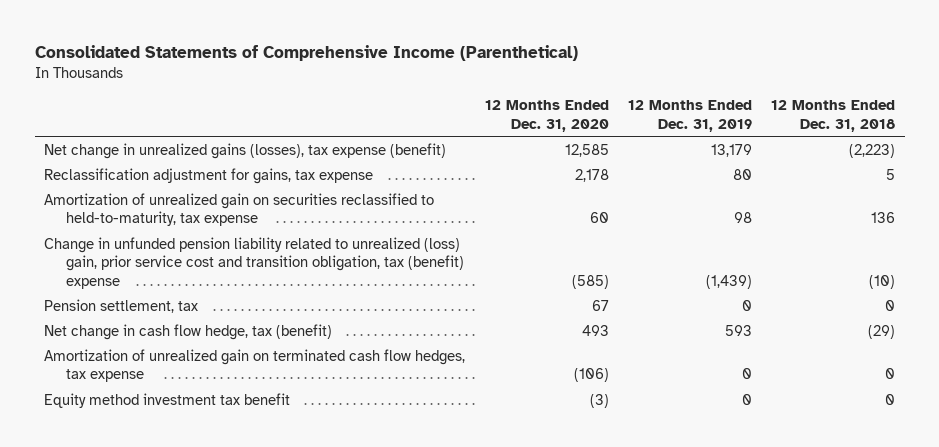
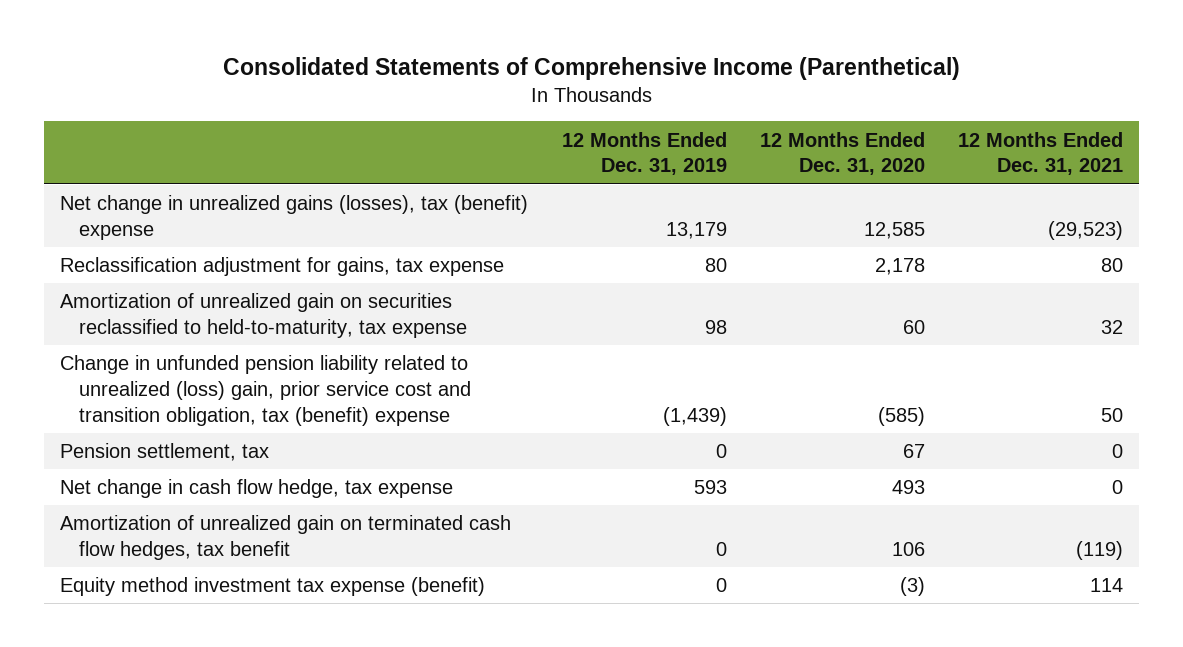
[770,100,895,132] 12 Months Ended Dec. 31, 2018 -> none
none -> [957,131,1123,176] 12 Months Ended Dec. 31, 2021
[44,142,447,159] Net change in unrealized gains (losses), tax expense (benefit) -> [60,195,529,240] Net change in unrealized gains (losses), tax (benefit) expense
[44,323,333,340] Net change in cash flow hedge, tax (benefit) -> [60,479,454,499] Net change in cash flow hedge, tax expense
[44,348,466,383] Amortization of unrealized gain on terminated cash flow hedges, tax expense -> [60,515,512,560] Amortization of unrealized gain on terminated cash flow hedges, tax benefit
[573,368,609,383] (106) -> [891,541,925,556] 106
[44,392,291,408] Equity method investment tax benefit -> [60,577,486,597] Equity method investment tax expense (benefit)

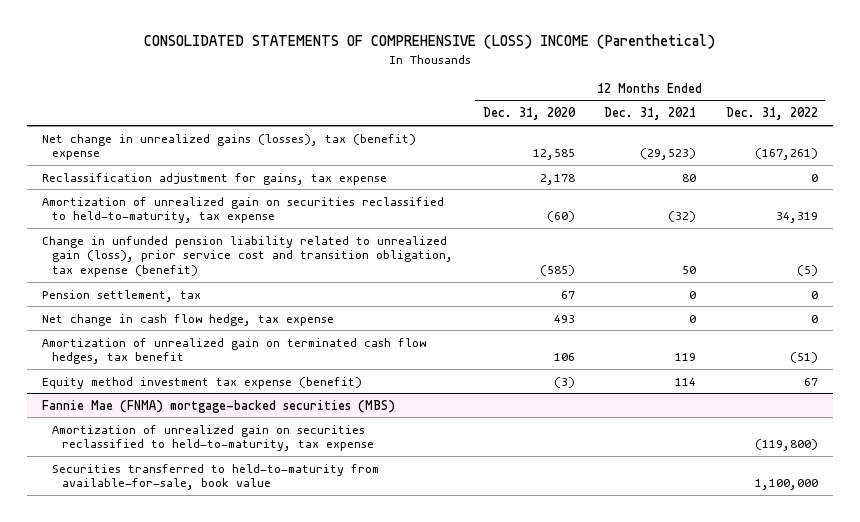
[222,56,960,80] Consolidated Statements of Comprehensive Income (Parenthetical) -> [143,34,715,50] CONSOLIDATED STATEMENTS OF COMPREHENSIVE (LOSS) INCOME (Parenthetical)
[561,131,727,176] 12 Months Ended Dec. 31, 2019 -> none
none -> [726,107,819,121] Dec. 31, 2022
[902,319,925,334] 60 -> [546,211,575,223] (60)
[1100,319,1123,334] 32 -> [668,211,697,223] (32)
[60,355,471,426] Change in unfunded pension liability related to unrealized (loss) gain, prior service cost and transition obligation, tax (benefit) expense -> [41,235,454,277] Change in unfunded pension liability related to unrealized gain (loss), prior service cost and transition obligation, tax expense (benefit)
[1075,540,1123,560] (119) -> [675,353,697,362] 119
none -> [41,399,395,413] Fannie Mae (FNMA) mortgage-backed securities (MBS)
none -> [52,424,375,452] Amortization of unrealized gain on securities reclassified to held-to-maturity, tax expense
none -> [52,463,380,491] Securities transferred to held-to-maturity from available-for-sale, book value

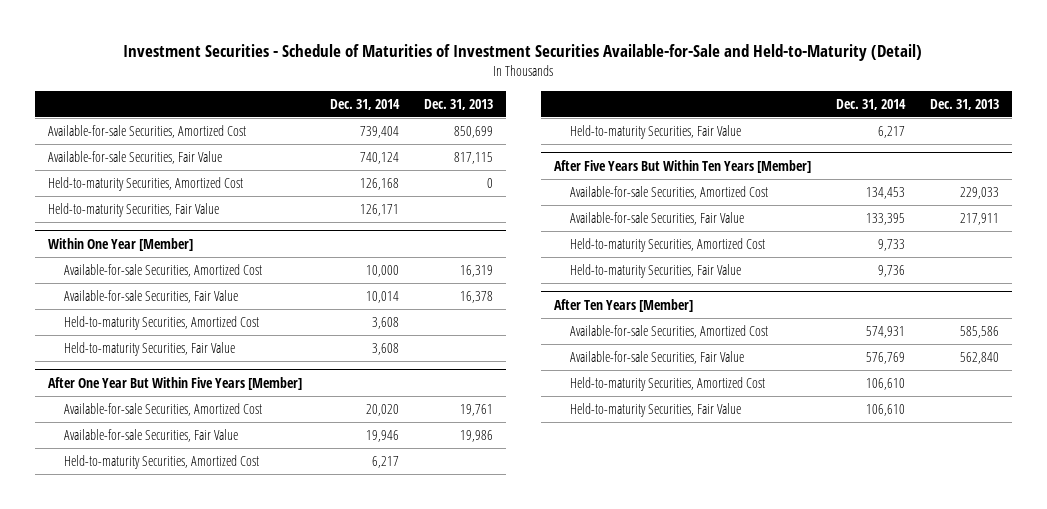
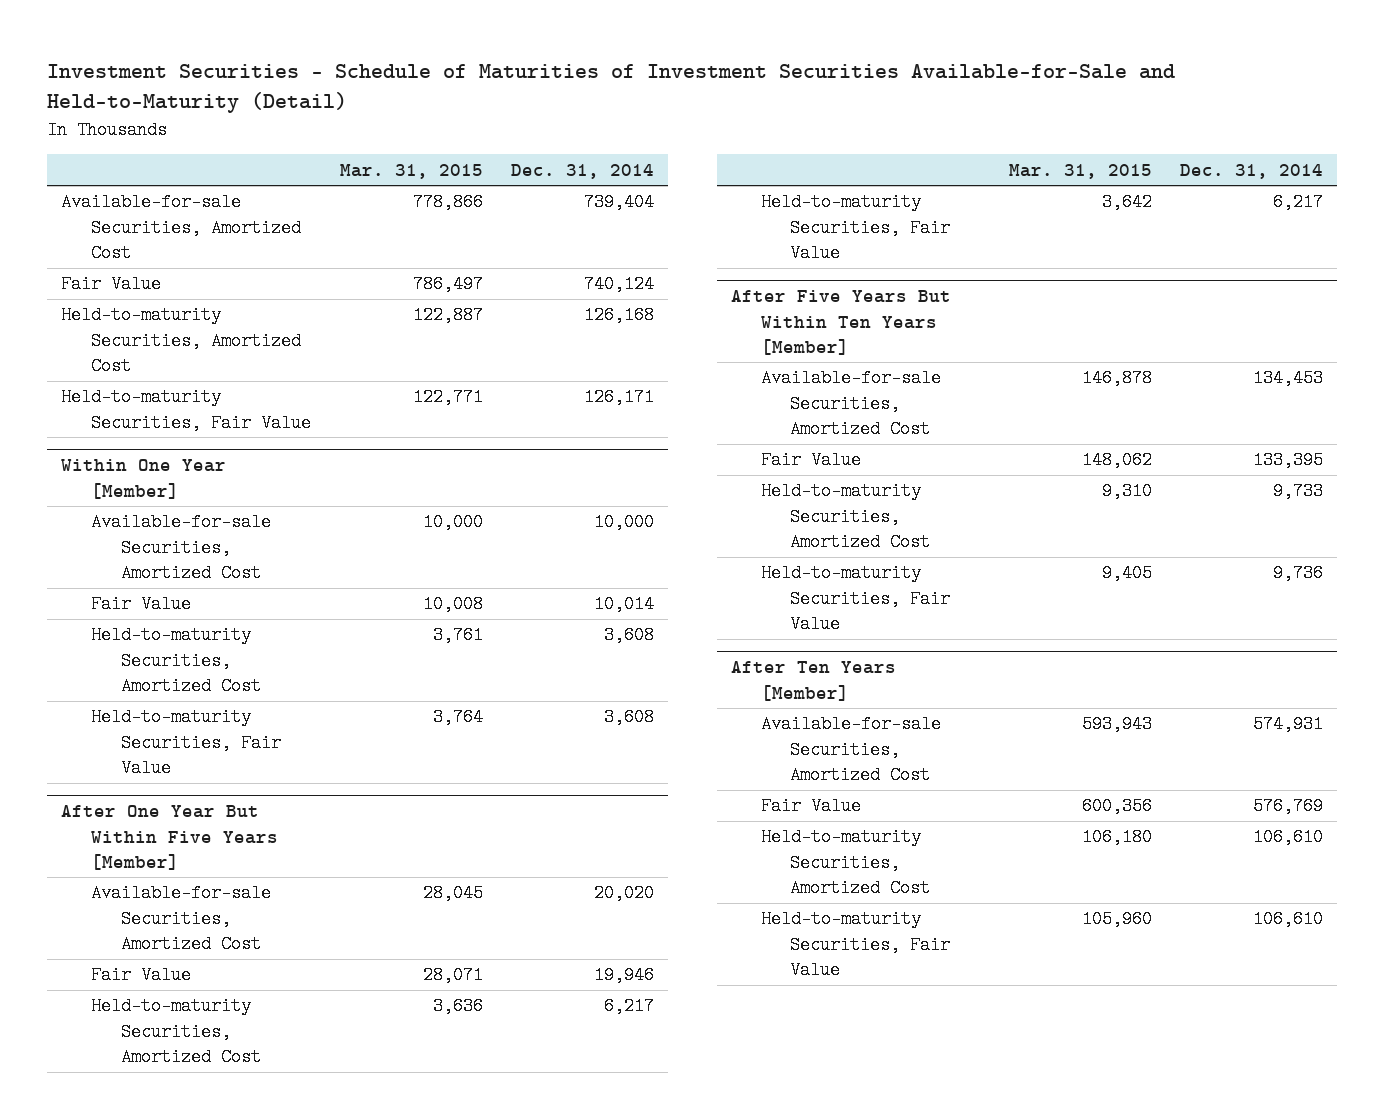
[424,98,494,110] Dec. 31, 2013 -> none
none -> [339,163,483,179] Mar. 31, 2015
[47,151,222,165] Available-for-sale Securities, Fair Value -> [61,275,162,294] Fair Value
[63,290,238,304] Available-for-sale Securities, Fair Value -> [91,595,192,614] Fair Value
[63,429,238,443] Available-for-sale Securities, Fair Value -> [91,966,192,985] Fair Value
[569,212,744,226] Available-for-sale Securities, Fair Value -> [760,451,861,470] Fair Value
[569,351,744,365] Available-for-sale Securities, Fair Value -> [760,797,861,816] Fair Value

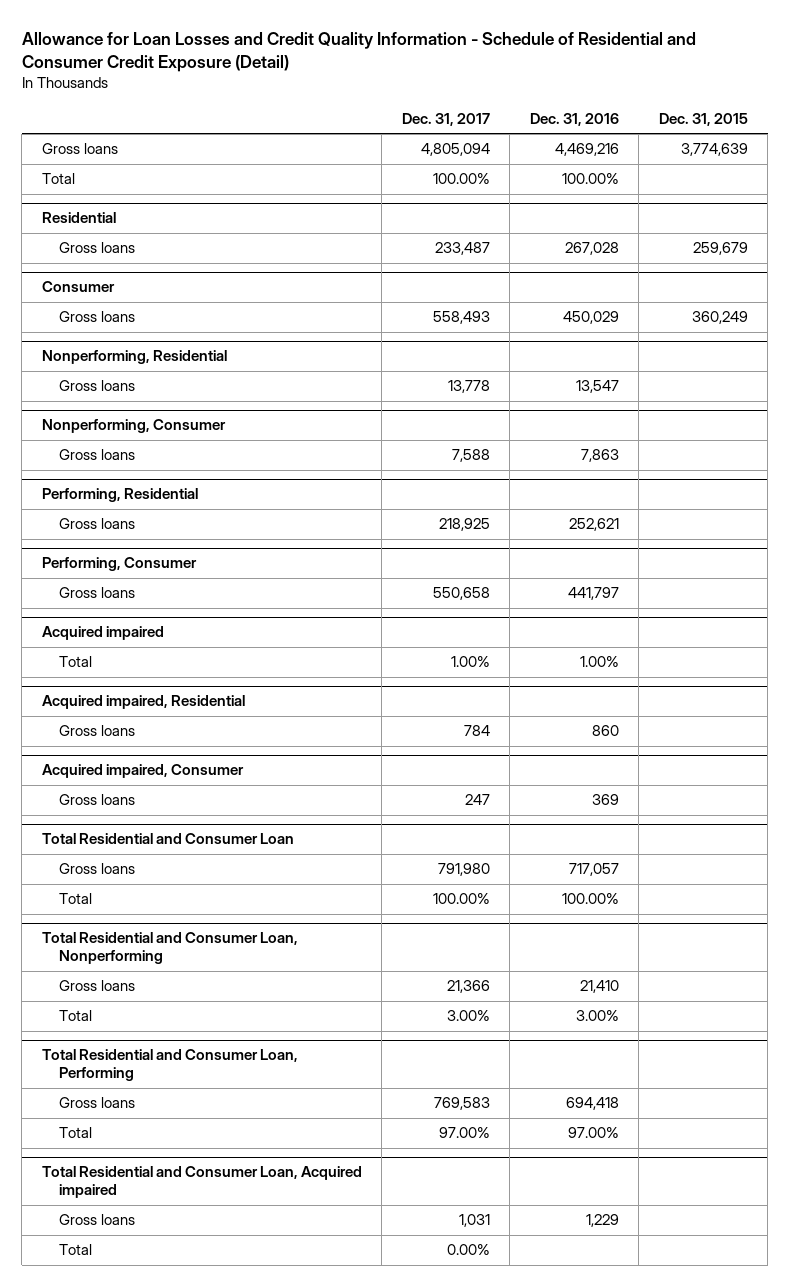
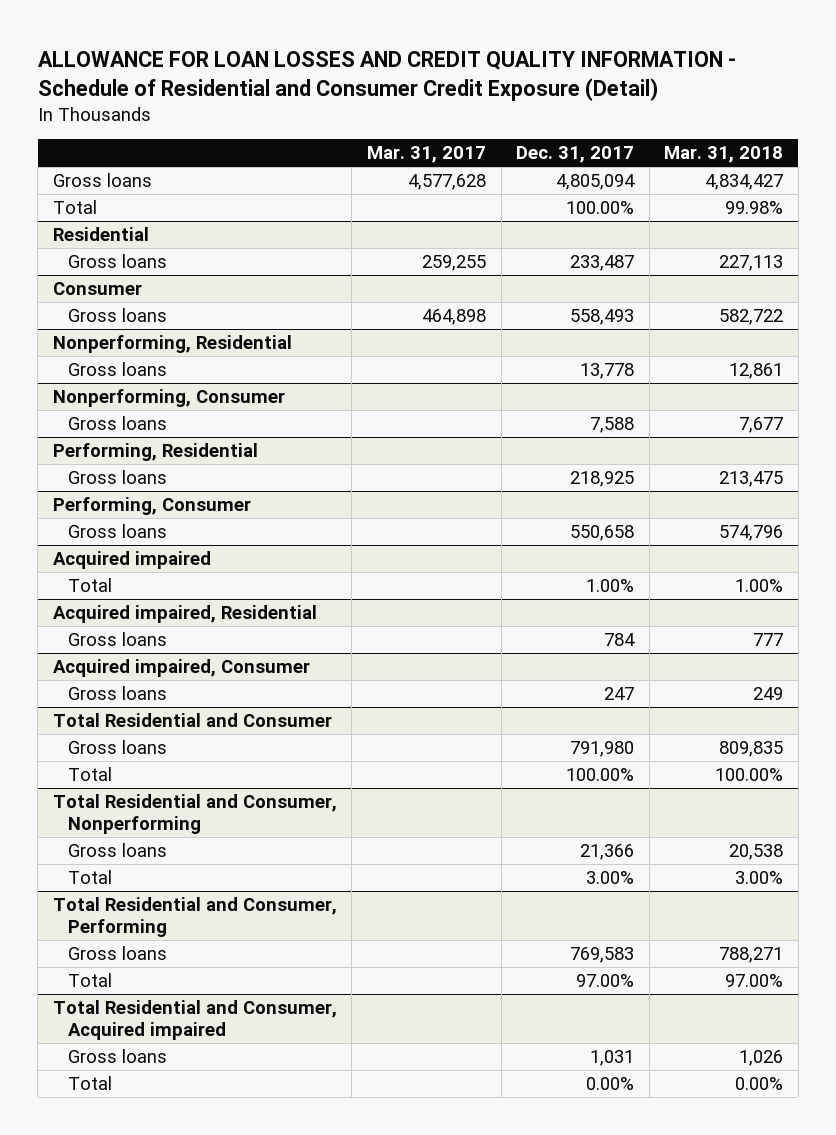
[21,31,696,73] Allowance for Loan Losses and Credit Quality Information - Schedule of Residential and Consumer Credit Exposure (Detail) -> [37,50,736,101] ALLOWANCE FOR LOAN LOSSES AND CREDIT QUALITY INFORMATION - Schedule of Residential and Consumer Credit Exposure (Detail)
[529,112,619,126] Dec. 31, 2016 -> none
[658,112,748,126] Dec. 31, 2015 -> none
none -> [366,146,486,164] Mar. 31, 2017
none -> [664,146,784,164] Mar. 31, 2018
[41,833,294,845] Total Residential and Consumer Loan -> [52,713,332,728] Total Residential and Consumer
[41,932,298,965] Total Residential and Consumer Loan, Nonperforming -> [52,794,337,835] Total Residential and Consumer, Nonperforming
[41,1049,298,1082] Total Residential and Consumer Loan, Performing -> [52,897,337,938] Total Residential and Consumer, Performing
[41,1166,362,1199] Total Residential and Consumer Loan, Acquired impaired -> [52,1000,337,1041] Total Residential and Consumer, Acquired impaired

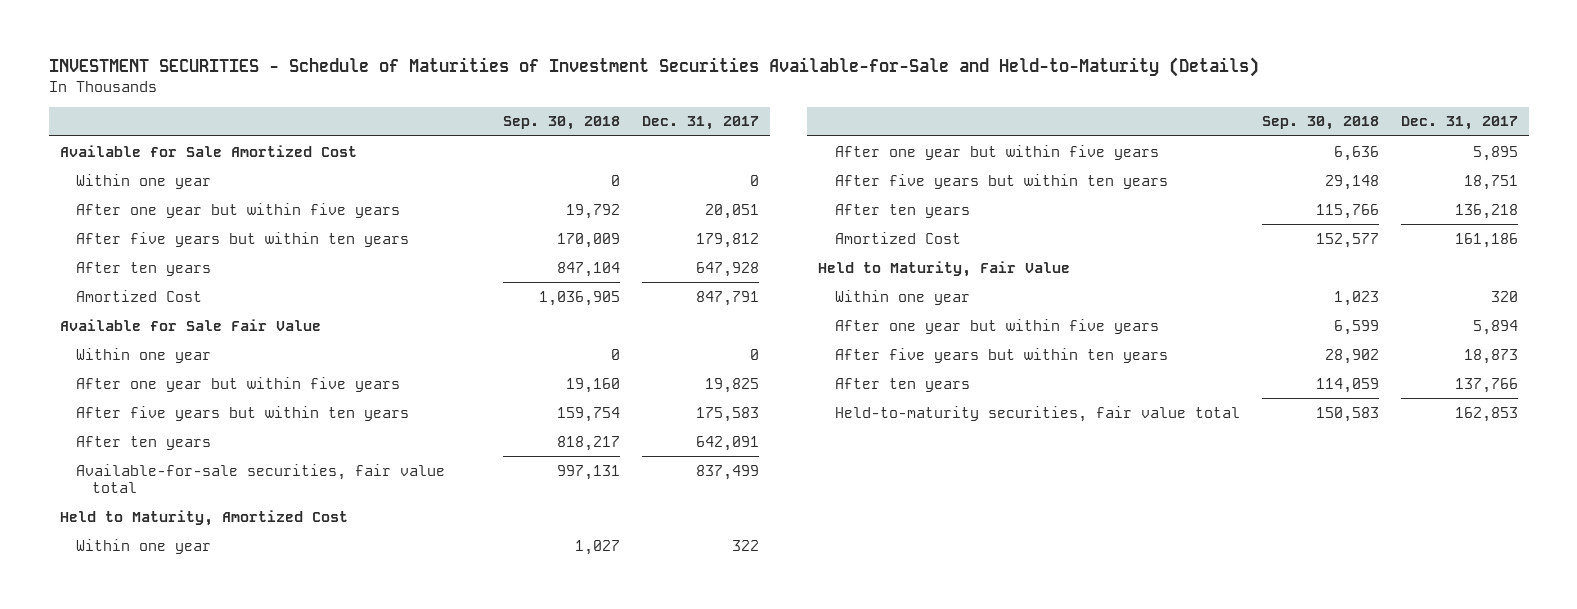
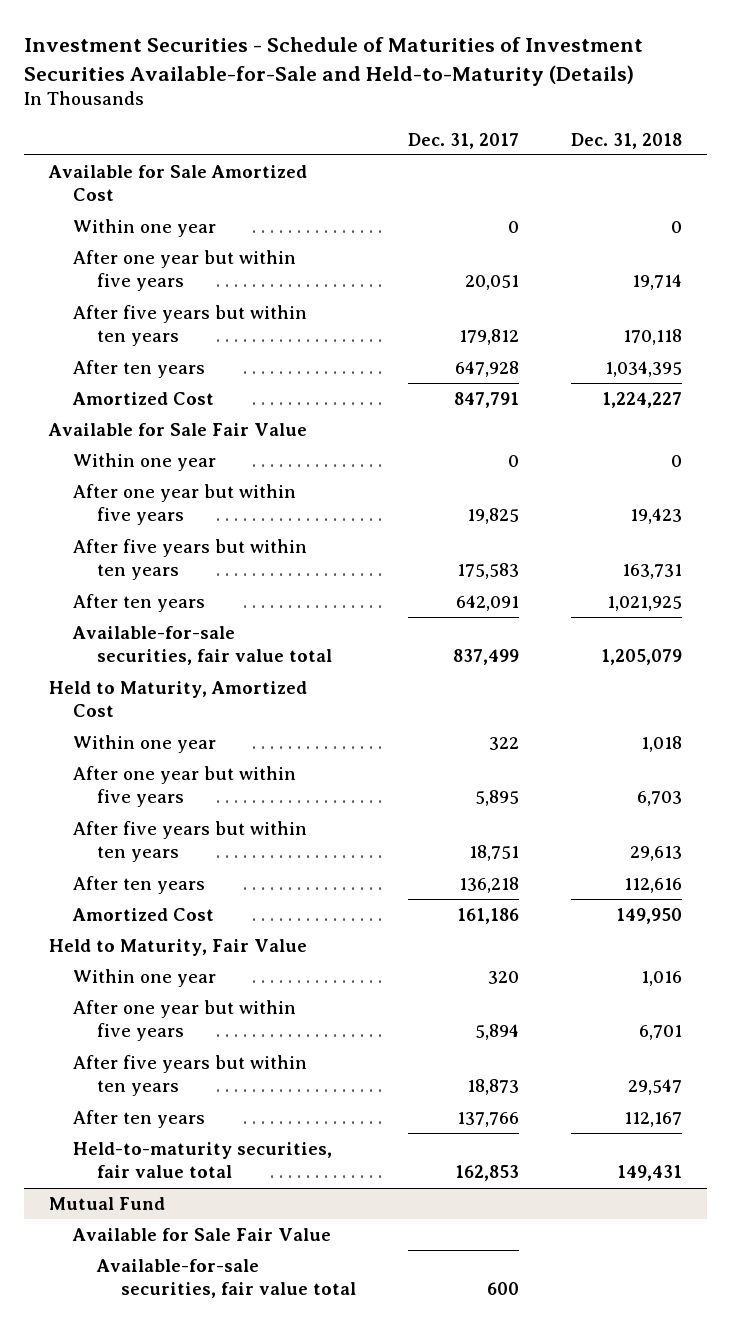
[48,56,1259,77] INVESTMENT SECURITIES - Schedule of Maturities of Investment Securities Available-for-Sale and Held-to-Maturity (Details) -> [23,37,643,86] Investment Securities - Schedule of Maturities of Investment Securities Available-for-Sale and Held-to-Maturity (Details)
[502,116,620,131] Sep. 30, 2018 -> none
none -> [570,132,682,149] Dec. 31, 2018
none -> [49,1196,166,1210] Mutual Fund
none -> [72,1227,332,1241] Available for Sale Fair Value
none -> [96,1258,357,1299] Available-for-sale securities, fair value total

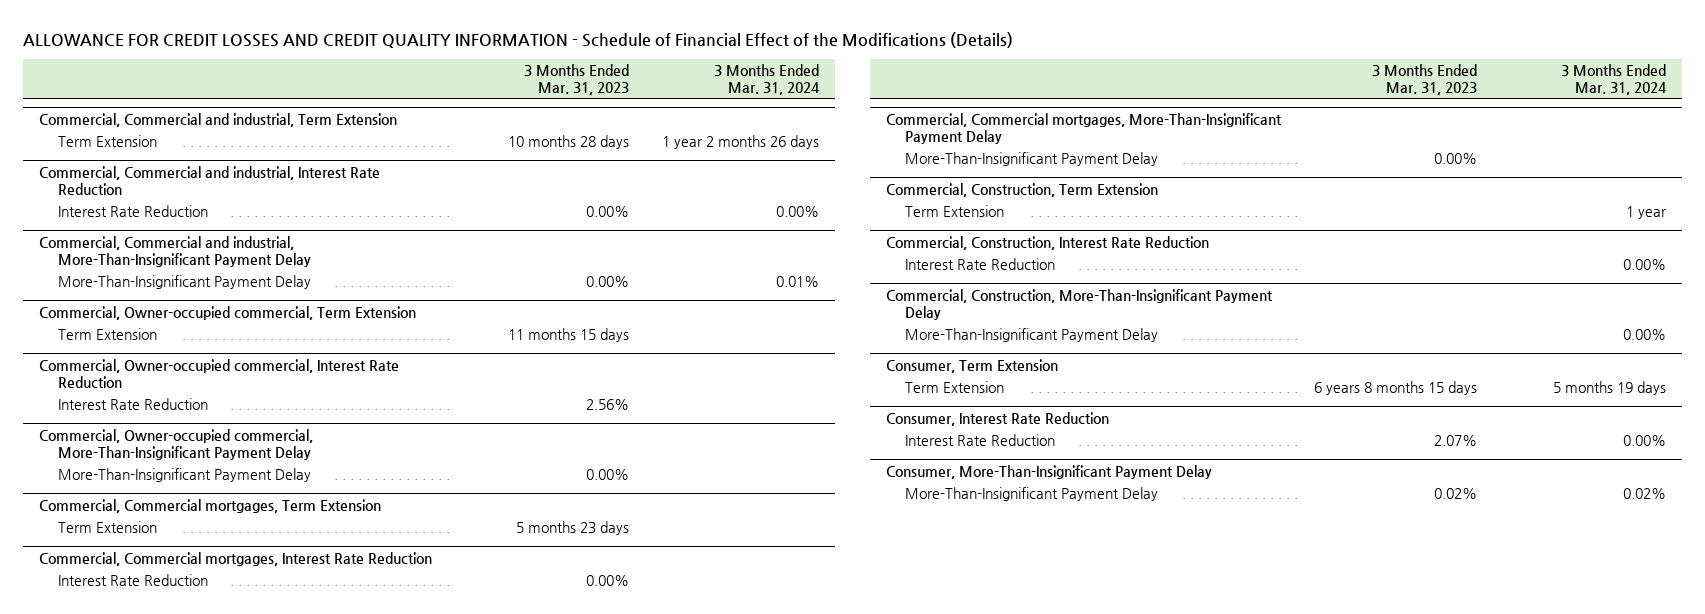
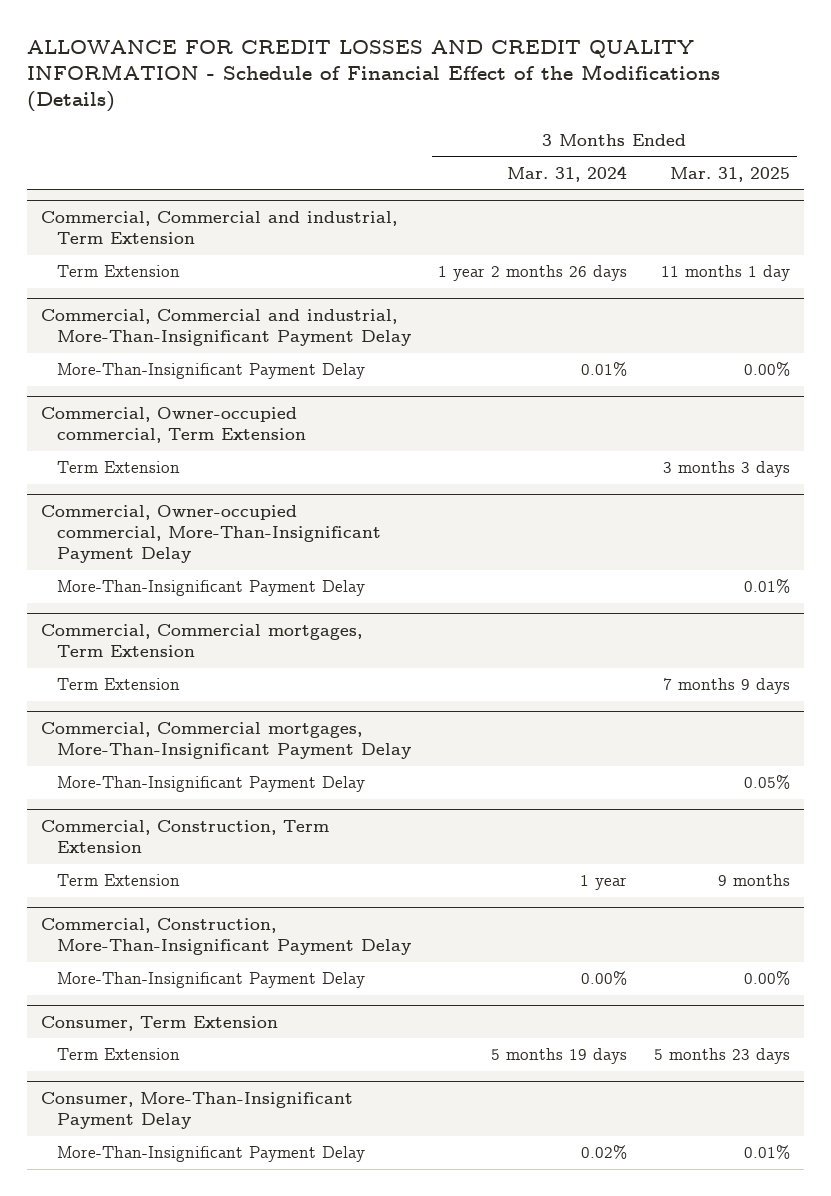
[524,63,630,96] 3 Months Ended Mar. 31, 2023 -> none
none -> [670,166,791,182] Mar. 31, 2025
[38,165,380,196] Commercial, Commercial and industrial, Interest Rate Reduction -> none
[57,204,208,217] Interest Rate Reduction -> none
[38,358,399,389] Commercial, Owner-occupied commercial, Interest Rate Reduction -> none
[57,397,208,410] Interest Rate Reduction -> none
[38,551,432,566] Commercial, Commercial mortgages, Interest Rate Reduction -> none
[57,573,208,586] Interest Rate Reduction -> none
[886,235,1210,250] Commercial, Construction, Interest Rate Reduction -> none
[905,257,1056,270] Interest Rate Reduction -> none
[886,411,1110,426] Consumer, Interest Rate Reduction -> none
[905,433,1056,446] Interest Rate Reduction -> none

